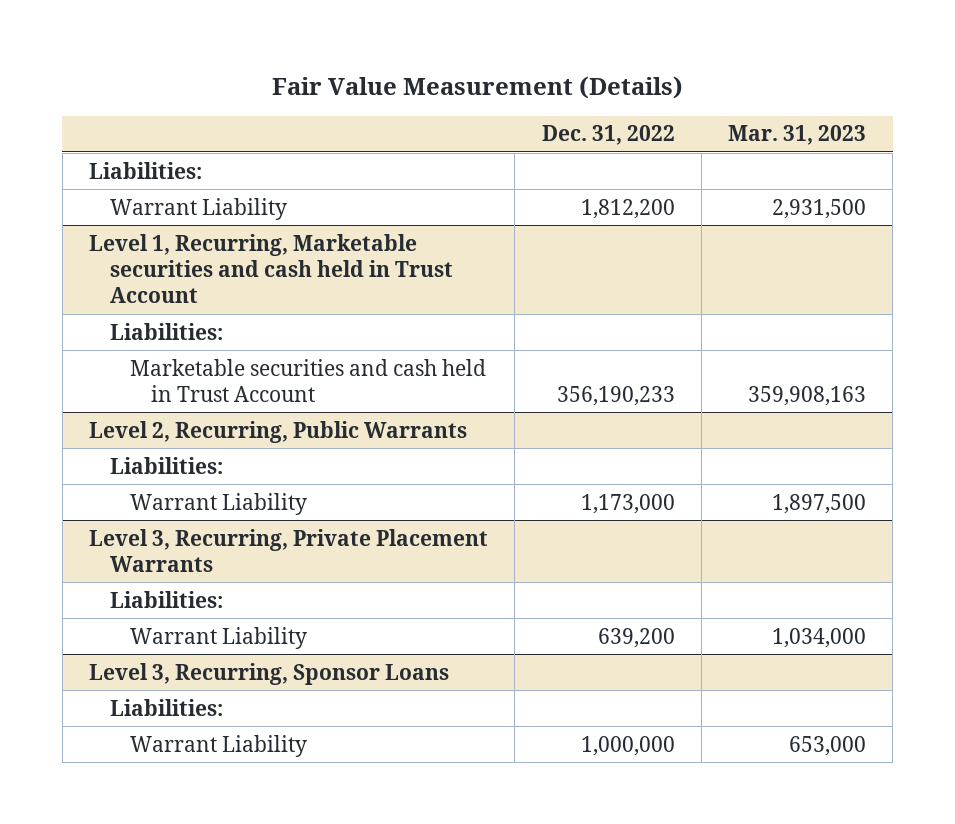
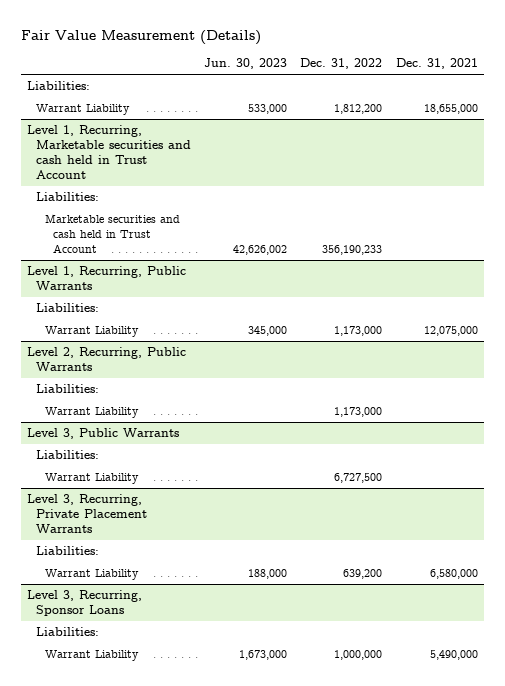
[727,125,866,146] Mar. 31, 2023 -> none
none -> [204,58,288,70] Jun. 30, 2023
none -> [395,58,478,70] Dec. 31, 2021
none -> [27,266,187,292] Level 1, Recurring, Public Warrants
none -> [36,303,100,313] Liabilities:
none -> [44,326,139,338] Warrant Liability
none -> [27,428,180,440] Level 3, Public Warrants
none -> [36,450,100,460] Liabilities:
none -> [44,473,139,485] Warrant Liability

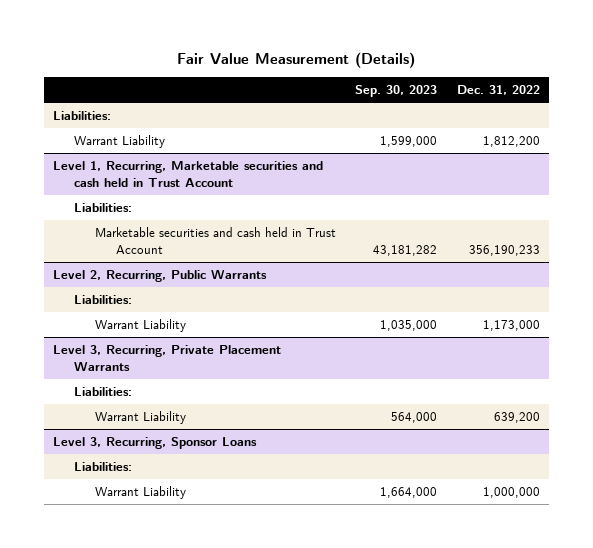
[204,58,288,70] Jun. 30, 2023 -> none
[395,58,478,70] Dec. 31, 2021 -> none
none -> [355,85,438,98] Sep. 30, 2023
[27,266,187,292] Level 1, Recurring, Public Warrants -> none
[36,303,100,313] Liabilities: -> none
[44,326,139,338] Warrant Liability -> none
[27,428,180,440] Level 3, Public Warrants -> none
[36,450,100,460] Liabilities: -> none
[44,473,139,485] Warrant Liability -> none

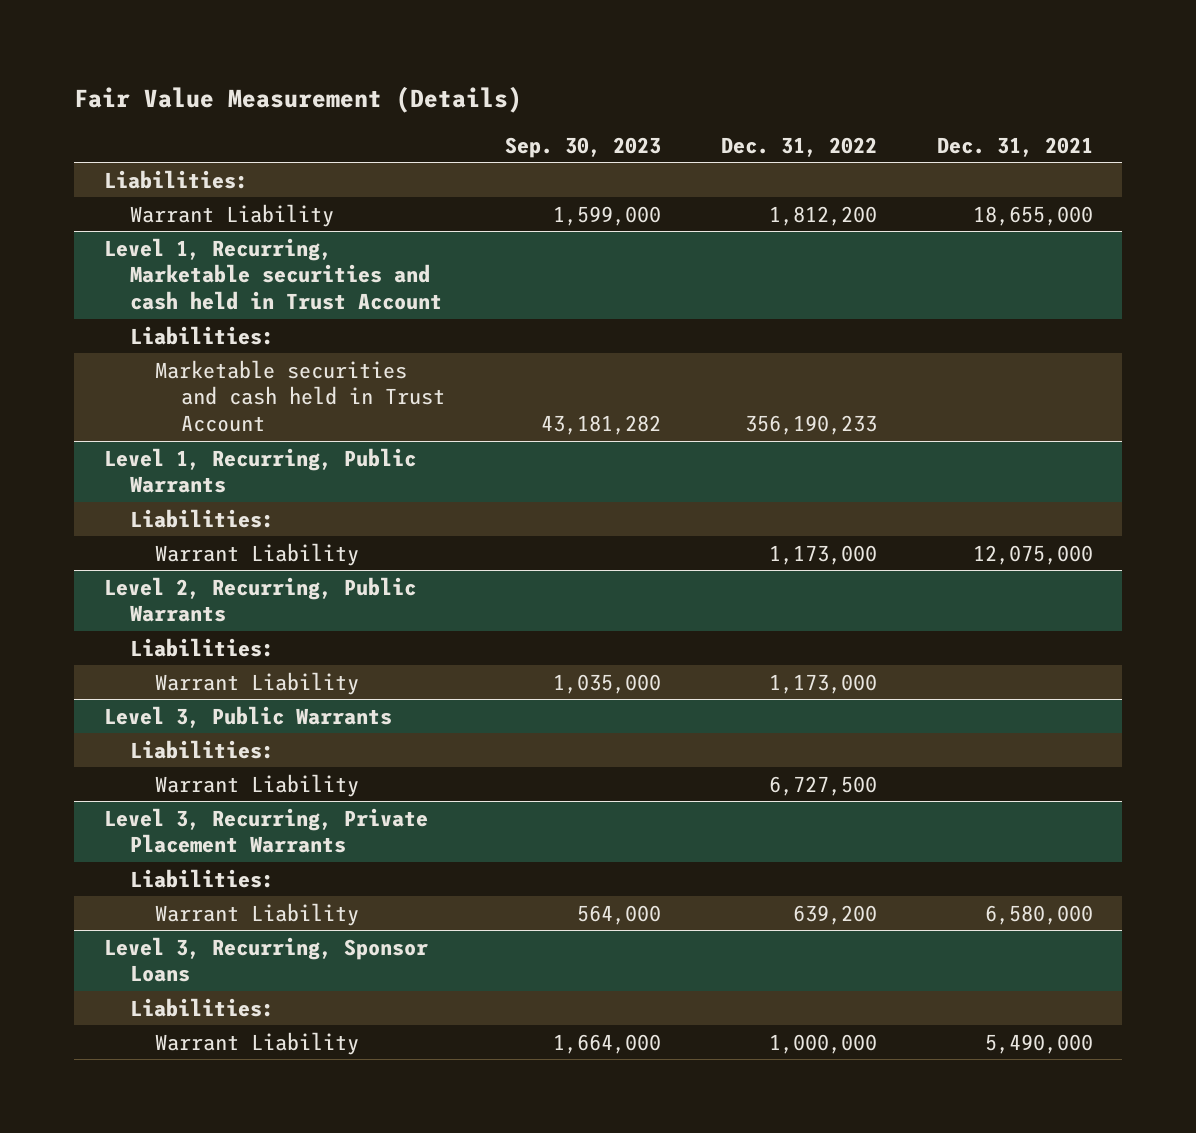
none -> [936,136,1093,157] Dec. 31, 2021
none -> [103,447,416,494] Level 1, Recurring, Public Warrants
none -> [129,508,274,528] Liabilities:
none -> [155,542,360,566] Warrant Liability
none -> [103,705,392,728] Level 3, Public Warrants
none -> [129,739,274,759] Liabilities:
none -> [155,773,360,797] Warrant Liability

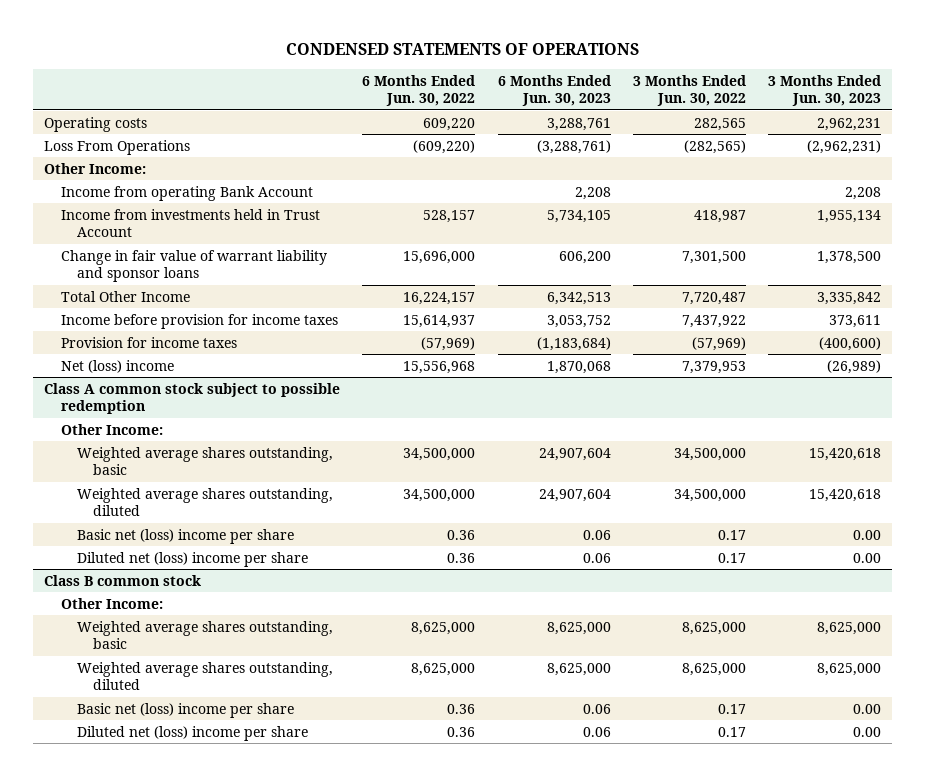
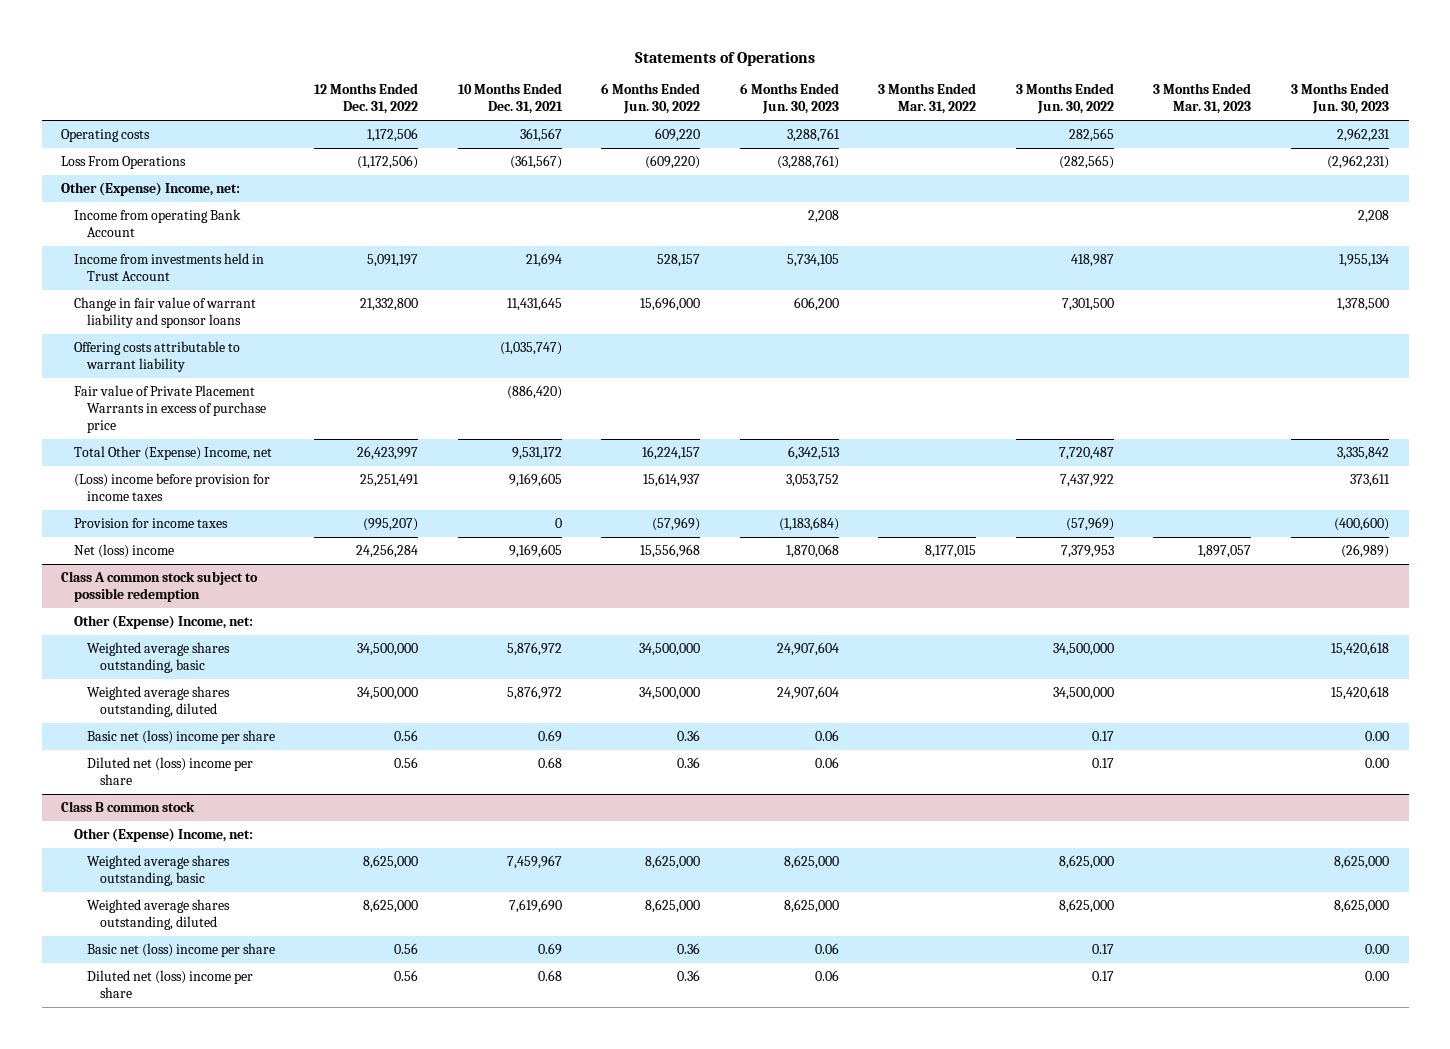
[285,42,639,55] CONDENSED STATEMENTS OF OPERATIONS -> [635,50,816,66] Statements of Operations
none -> [314,83,419,115] 12 Months Ended Dec. 31, 2022
none -> [457,83,563,115] 10 Months Ended Dec. 31, 2021
none -> [878,83,977,115] 3 Months Ended Mar. 31, 2022
none -> [1153,83,1252,115] 3 Months Ended Mar. 31, 2023
[44,162,147,174] Other Income: -> [61,181,241,196] Other (Expense) Income, net:
none -> [74,340,241,373] Offering costs attributable to warrant liability
none -> [74,384,266,434] Fair value of Private Placement Warrants in excess of purchase price
[60,290,190,302] Total Other Income -> [74,445,273,460] Total Other (Expense) Income, net
[60,313,338,329] Income before provision for income taxes -> [74,472,271,502] (Loss) income before provision for income taxes
[60,423,163,435] Other Income: -> [74,614,254,629] Other (Expense) Income, net:
[60,597,163,609] Other Income: -> [74,827,254,842] Other (Expense) Income, net:

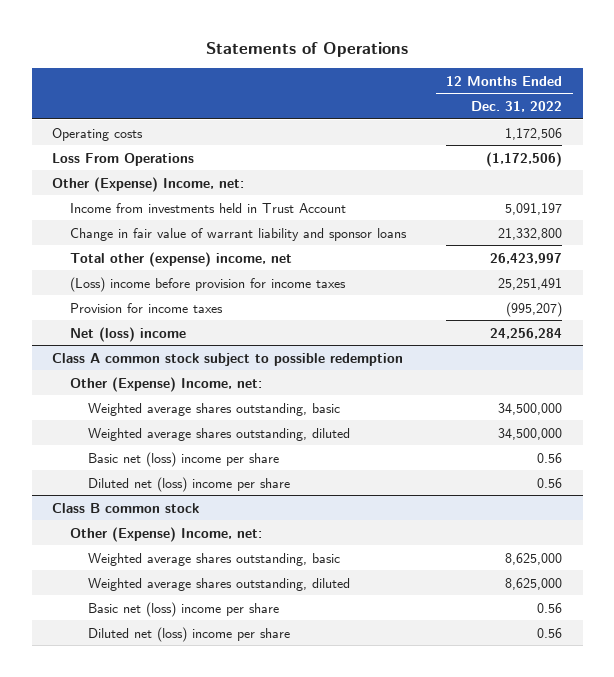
[457,83,563,115] 10 Months Ended Dec. 31, 2021 -> none
[601,83,701,115] 6 Months Ended Jun. 30, 2022 -> none
[739,83,839,115] 6 Months Ended Jun. 30, 2023 -> none
[878,83,977,115] 3 Months Ended Mar. 31, 2022 -> none
[1015,83,1114,115] 3 Months Ended Jun. 30, 2022 -> none
[1153,83,1252,115] 3 Months Ended Mar. 31, 2023 -> none
[1291,83,1390,115] 3 Months Ended Jun. 30, 2023 -> none
[74,208,242,238] Income from operating Bank Account -> none
[74,340,241,373] Offering costs attributable to warrant liability -> none
[74,384,266,434] Fair value of Private Placement Warrants in excess of purchase price -> none
[74,445,273,460] Total Other (Expense) Income, net -> [69,251,292,267] Total other (expense) income, net

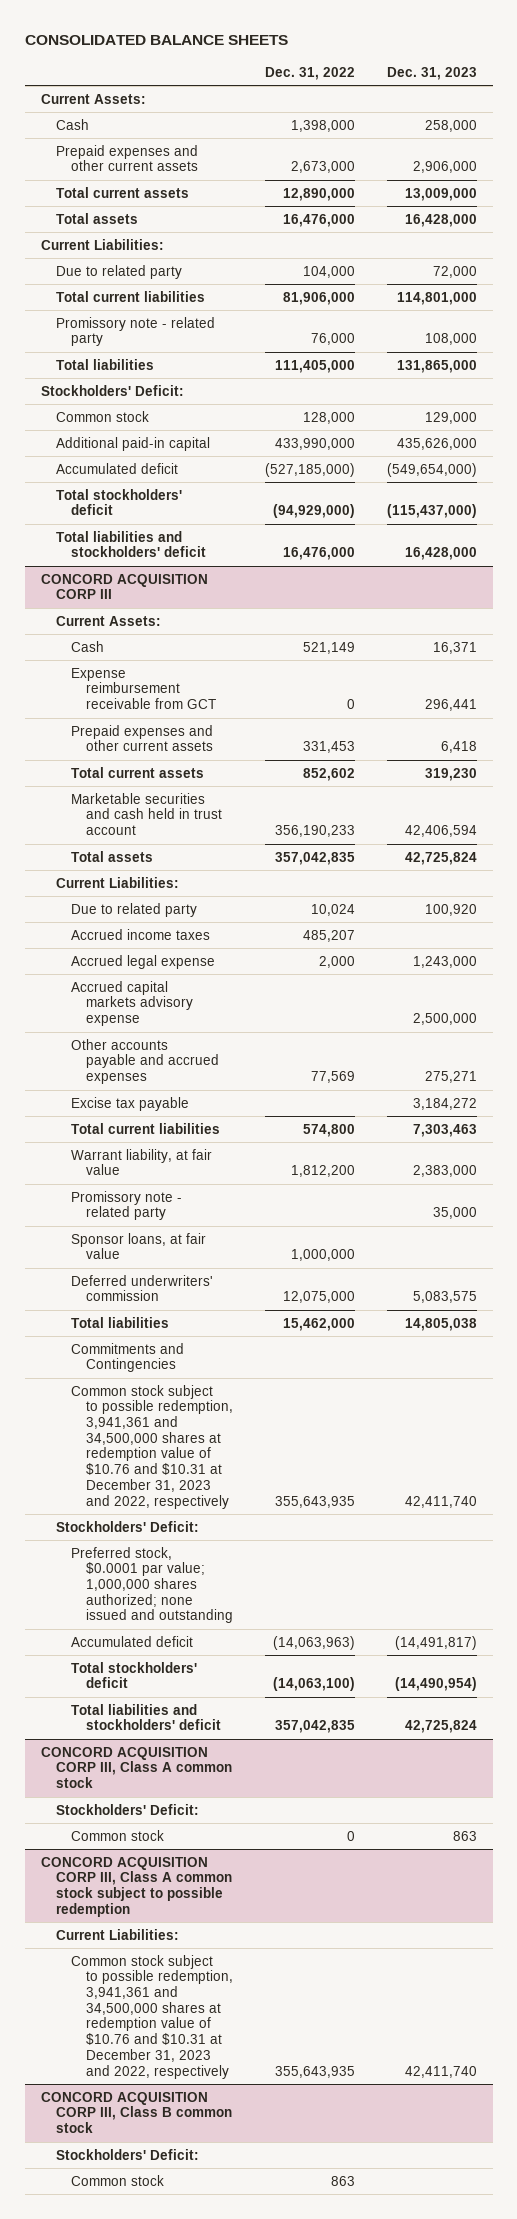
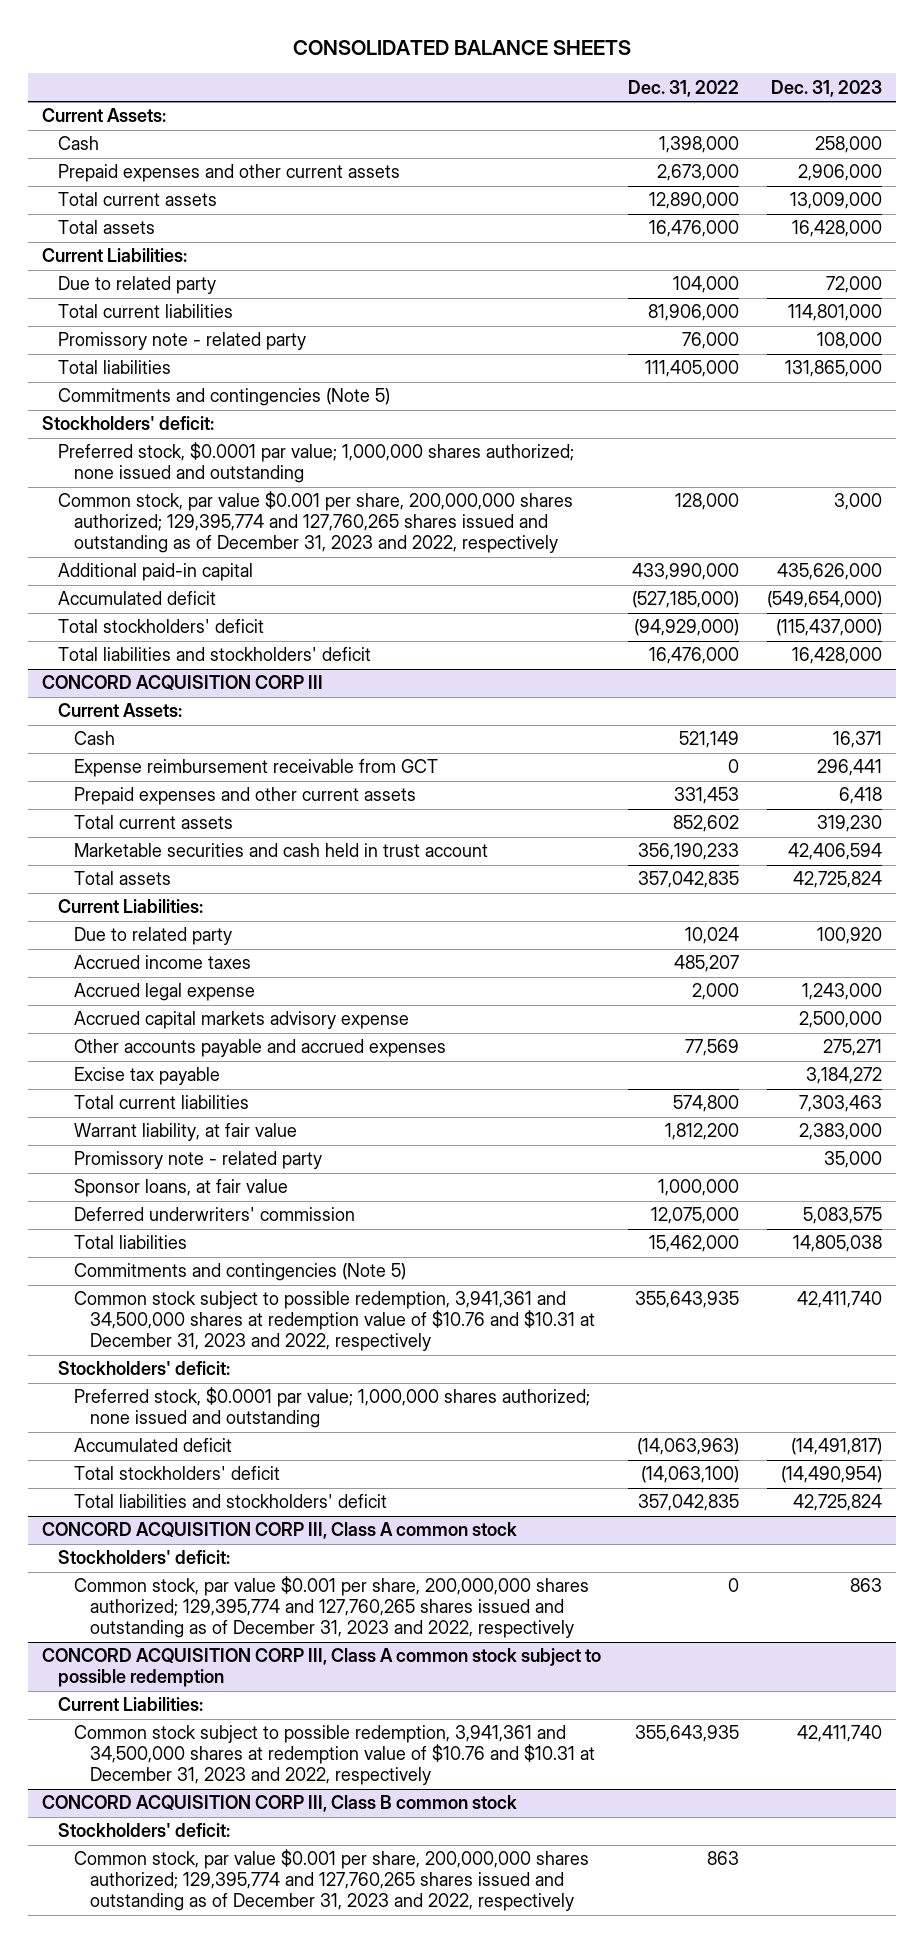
[55,410,149,422] Common stock -> none
none -> [57,388,390,407] Commitments and contingencies (Note 5)
[40,384,184,396] Stockholders' Deficit: -> [41,416,214,431] Stockholders' deficit:
none -> [57,442,574,484] Preferred stock, $0.0001 par value; 1,000,000 shares authorized; none issued and outstanding
none -> [57,491,573,554] Common stock, par value $0.001 per share, 200,000,000 shares authorized; 129,395,774 and 127,760,265 shares issued and outstanding as of December 31, 2023 and 2022, respectively
[70,1342,184,1373] Commitments and Contingencies -> [73,1263,406,1282] Commitments and contingencies (Note 5)
[55,1520,199,1532] Stockholders' Deficit: -> [57,1361,230,1376] Stockholders' deficit:
[55,1803,199,1815] Stockholders' Deficit: -> [57,1550,230,1565] Stockholders' deficit:
[70,1829,164,1841] Common stock -> [73,1576,589,1639] Common stock, par value $0.001 per share, 200,000,000 shares authorized; 129,395,774 and 127,760,265 shares issued and outstanding as of December 31, 2023 and 2022, respectively
[55,2148,199,2160] Stockholders' Deficit: -> [57,1823,230,1838] Stockholders' deficit:
[70,2174,164,2186] Common stock -> [73,1849,589,1912] Common stock, par value $0.001 per share, 200,000,000 shares authorized; 129,395,774 and 127,760,265 shares issued and outstanding as of December 31, 2023 and 2022, respectively

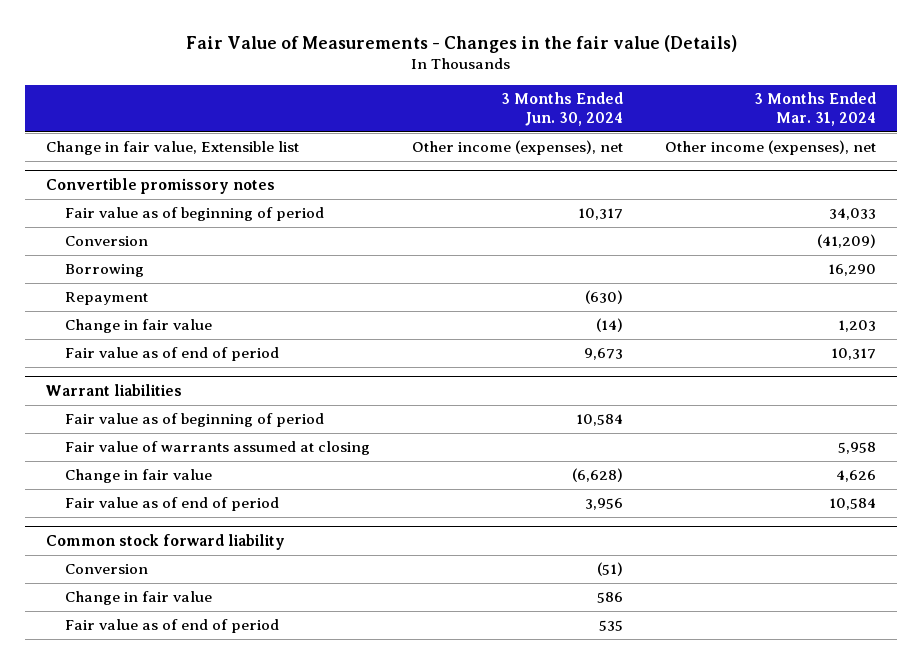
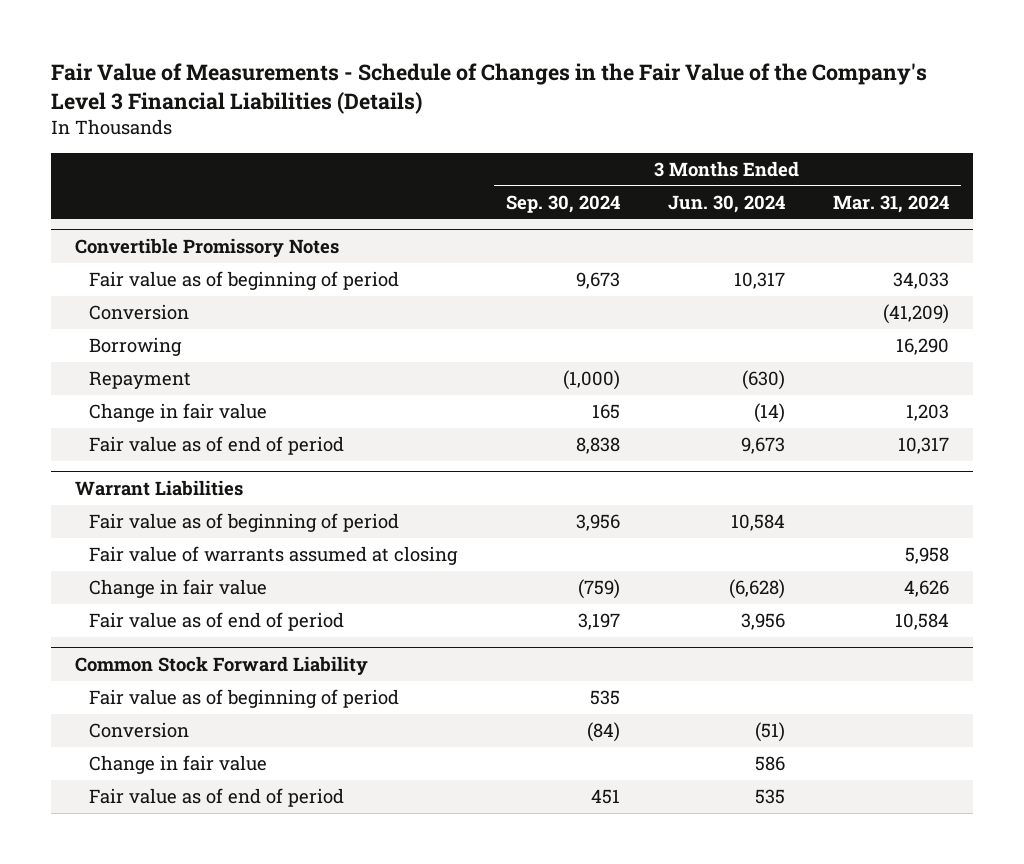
[186,34,738,53] Fair Value of Measurements - Changes in the fair value (Details) -> [50,62,927,114] Fair Value of Measurements - Schedule of Changes in the Fair Value of the Company's Level 3 Financial Liabilities (Details)
none -> [505,194,620,213] Sep. 30, 2024
[46,141,300,156] Change in fair value, Extensible list -> none
[46,177,276,194] Convertible promissory notes -> [74,238,339,258] Convertible Promissory Notes
[46,383,183,396] Warrant liabilities -> [74,480,243,497] Warrant Liabilities
[46,533,286,550] Common stock forward liability -> [74,656,368,676] Common Stock Forward Liability
none -> [89,689,400,709] Fair value as of beginning of period

